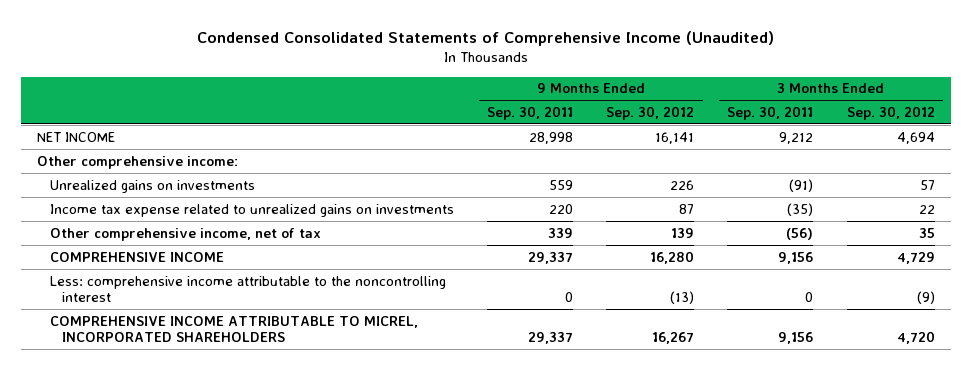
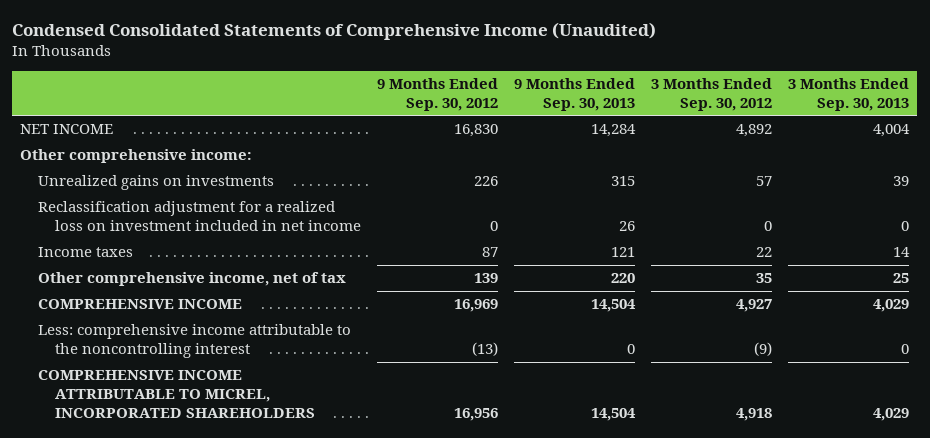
[486,105,573,120] Sep. 30, 2011 -> none
[727,105,814,120] Sep. 30, 2011 -> none
none -> [514,77,636,111] 9 Months Ended Sep. 30, 2013
none -> [788,77,910,111] 3 Months Ended Sep. 30, 2013
[655,131,695,144] 16,141 -> [454,124,499,138] 16,830
[896,131,935,144] 4,694 -> [736,124,773,138] 4,892
none -> [37,201,362,232] Reclassification adjustment for a realized loss on investment included in net income
[49,203,454,217] Income tax expense related to unrealized gains on investments -> [37,247,133,258] Income taxes
[650,250,695,264] 16,280 -> [454,299,499,313] 16,969
[896,251,935,264] 4,729 -> [736,299,773,313] 4,927
[652,332,695,345] 16,267 -> [454,408,499,422] 16,956
[896,331,935,345] 4,720 -> [736,408,773,422] 4,918

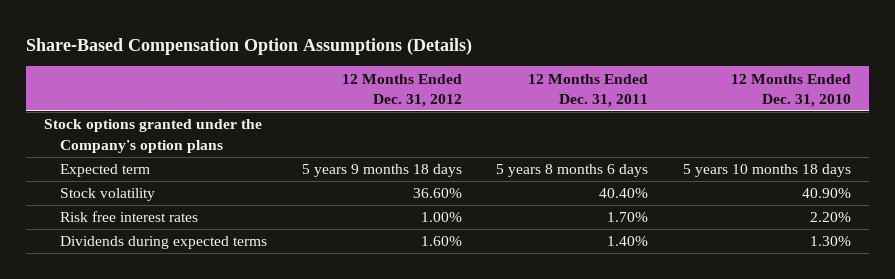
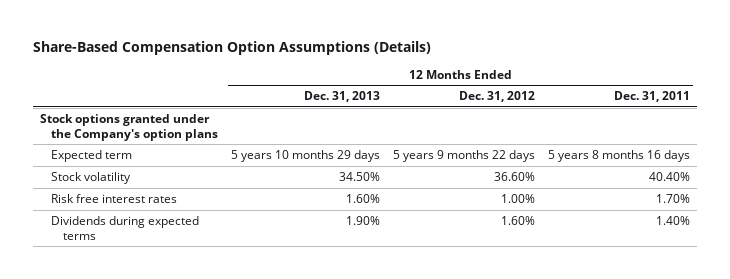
[731,73,852,107] 12 Months Ended Dec. 31, 2010 -> none
none -> [304,91,381,103] Dec. 31, 2013
[301,164,462,178] 5 years 9 months 18 days -> [393,150,536,163] 5 years 9 months 22 days
[496,164,649,178] 5 years 8 months 6 days -> [548,150,691,163] 5 years 8 months 16 days

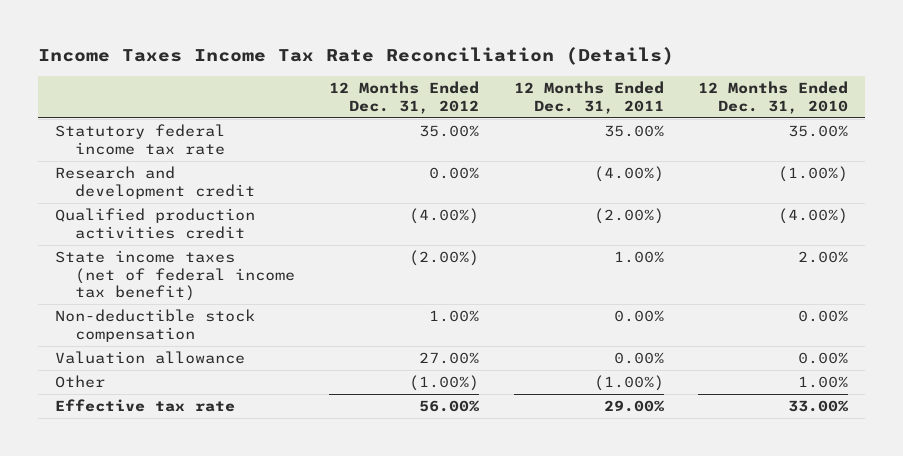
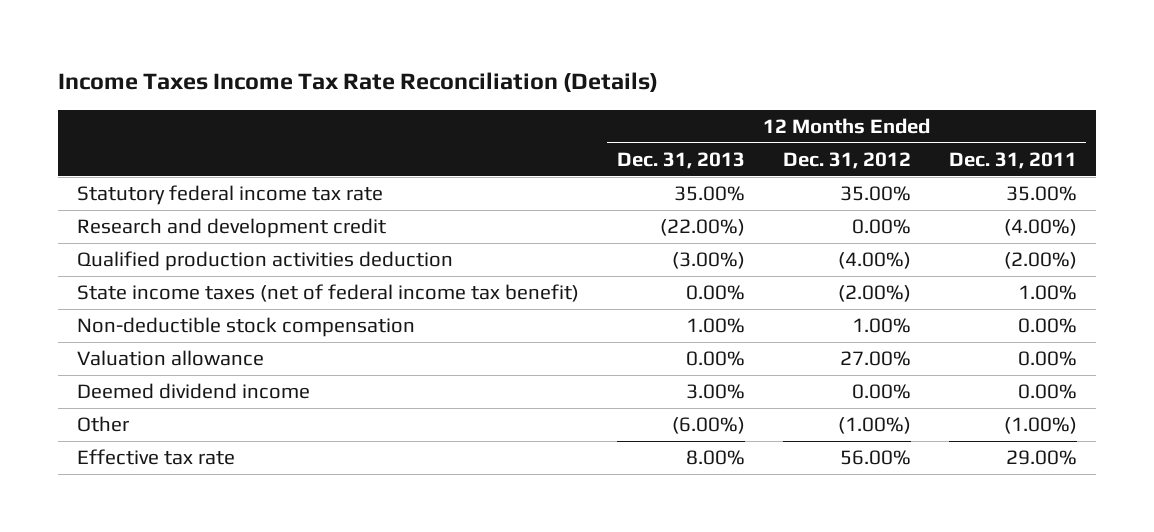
[698,81,849,114] 12 Months Ended Dec. 31, 2010 -> none
none -> [616,151,745,169] Dec. 31, 2013
[55,208,256,239] Qualified production activities credit -> [76,251,453,272] Qualified production activities deduction
none -> [76,383,310,400] Deemed dividend income

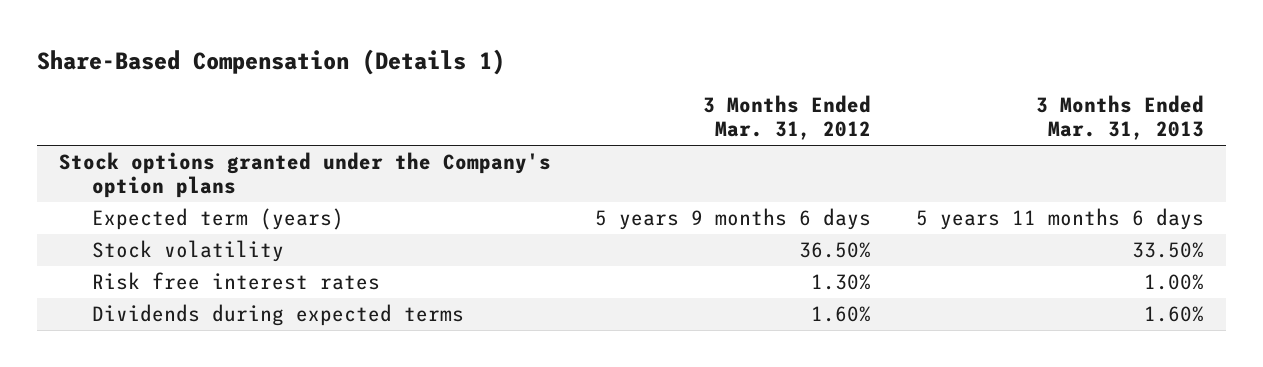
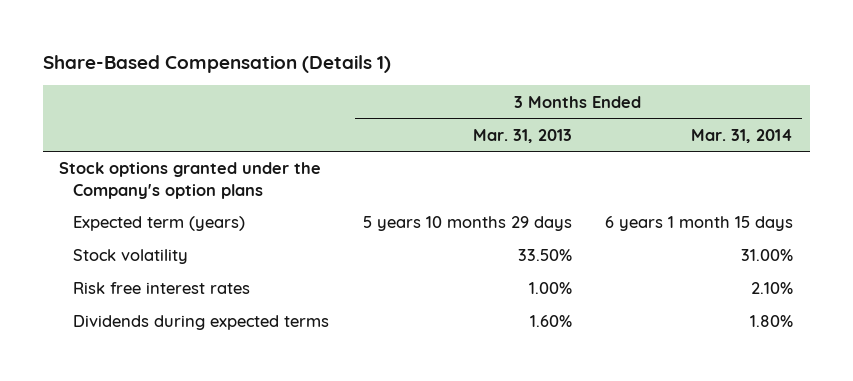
[703,95,872,141] 3 Months Ended Mar. 31, 2012 -> none
none -> [691,128,794,143] Mar. 31, 2014
[915,208,1204,231] 5 years 11 months 6 days -> [362,216,572,232] 5 years 10 months 29 days

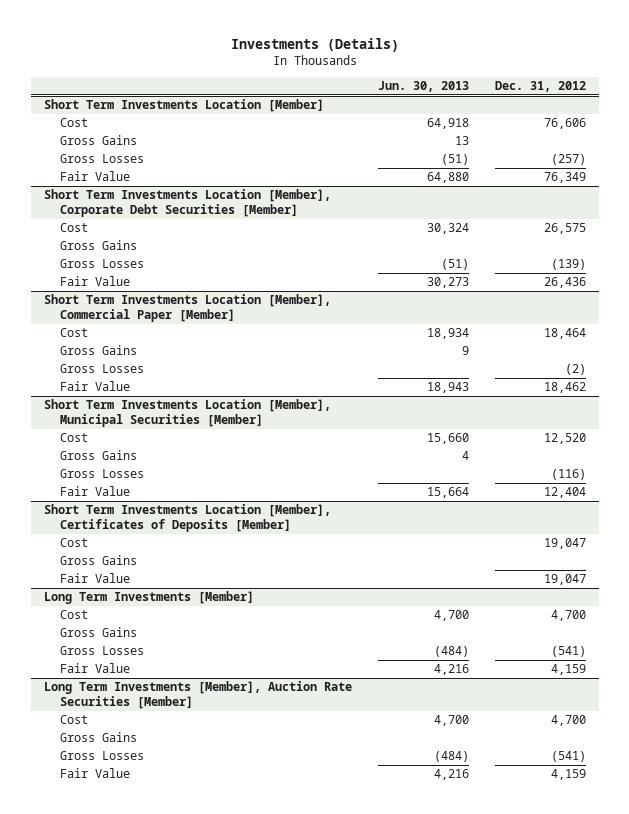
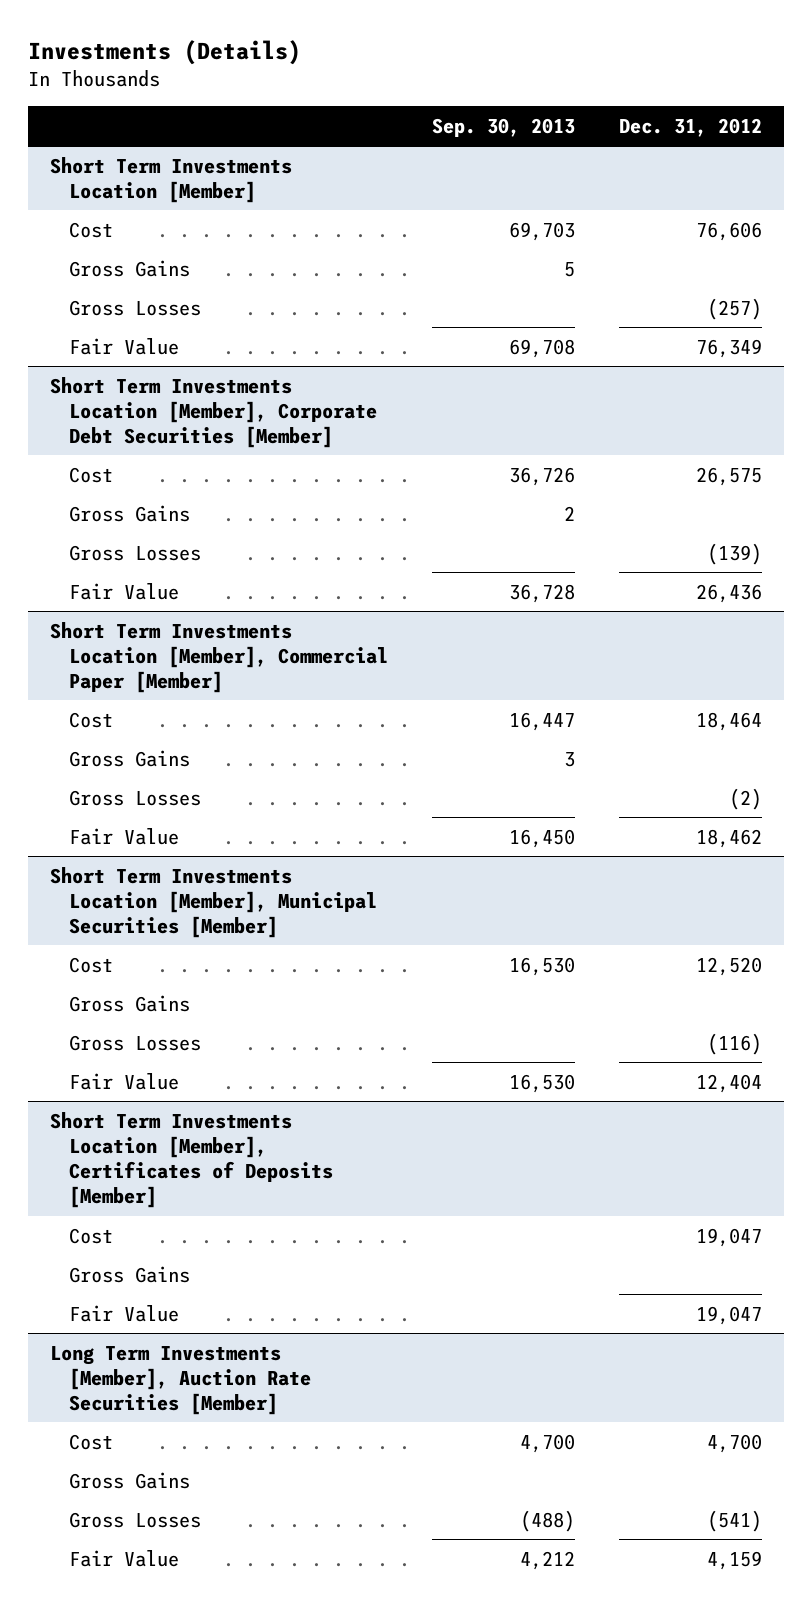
[377,80,469,92] Jun. 30, 2013 -> none
none -> [431,117,575,137] Sep. 30, 2013
[43,591,254,605] Long Term Investments [Member] -> none
[60,610,89,620] Cost -> none
[60,627,138,638] Gross Gains -> none
[60,646,145,656] Gross Losses -> none
[60,663,131,674] Fair Value -> none

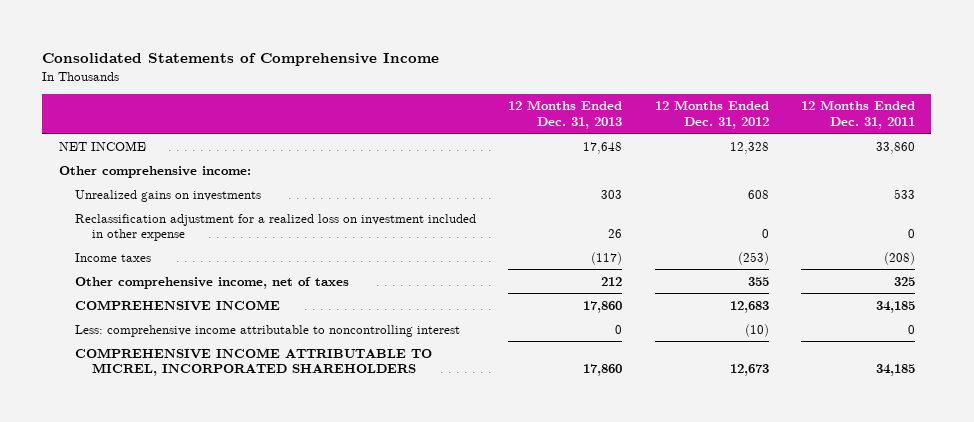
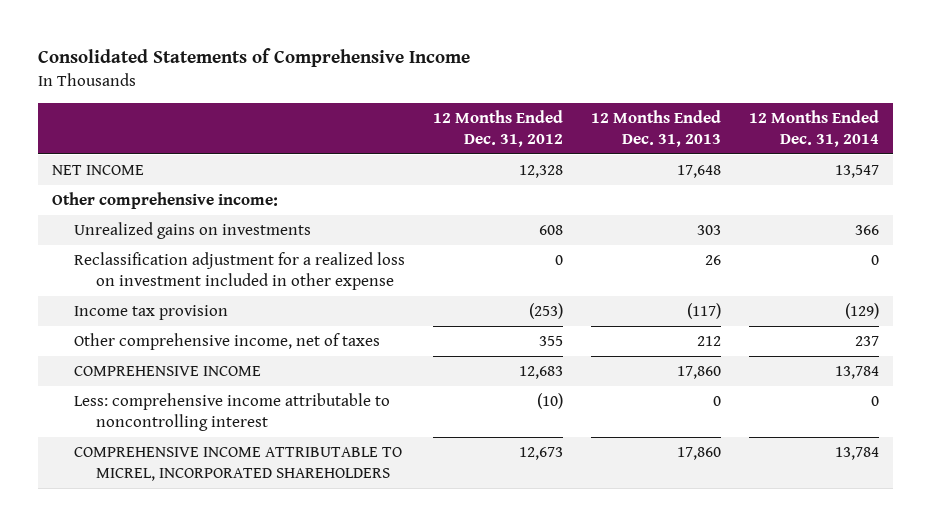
[800,100,915,129] 12 Months Ended Dec. 31, 2011 -> none
none -> [748,109,879,147] 12 Months Ended Dec. 31, 2014
[75,252,152,262] Income taxes -> [73,305,228,321] Income tax provision

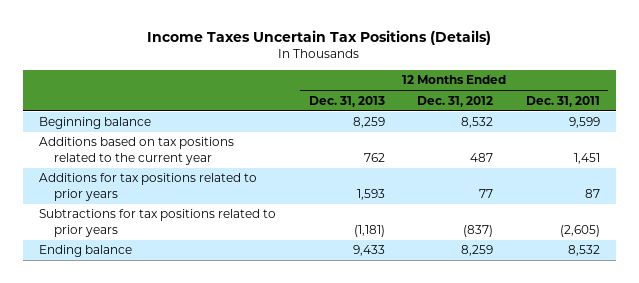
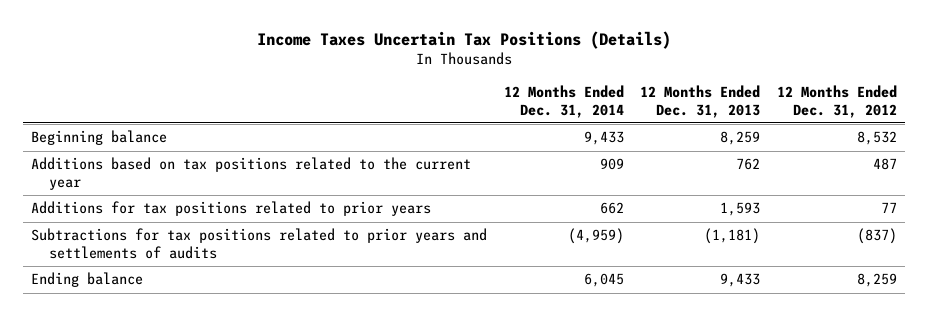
[525,95,600,107] Dec. 31, 2011 -> none
none -> [503,85,624,118] 12 Months Ended Dec. 31, 2014
[39,209,277,237] Subtractions for tax positions related to prior years -> [30,228,487,259] Subtractions for tax positions related to prior years and settlements of audits

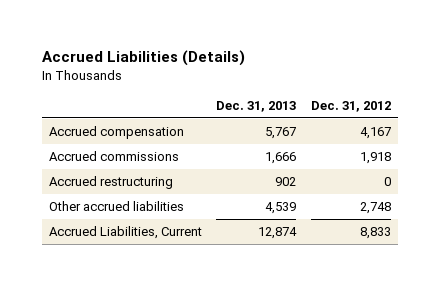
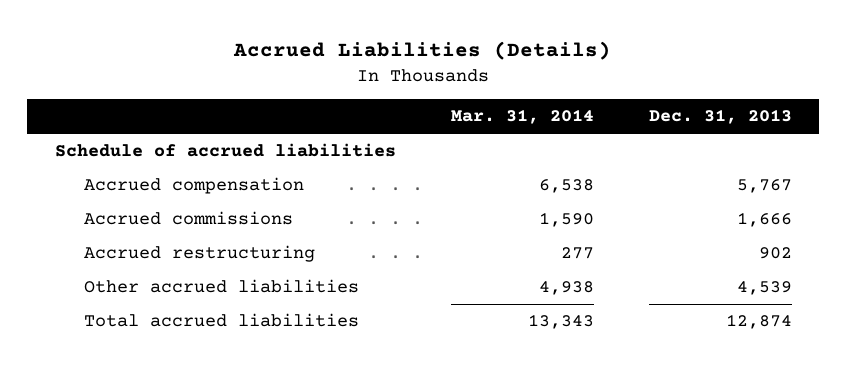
[310,100,391,112] Dec. 31, 2012 -> none
none -> [450,109,594,125] Mar. 31, 2014
none -> [54,143,396,158] Schedule of accrued liabilities
[49,225,203,239] Accrued Liabilities, Current -> [83,313,359,328] Total accrued liabilities

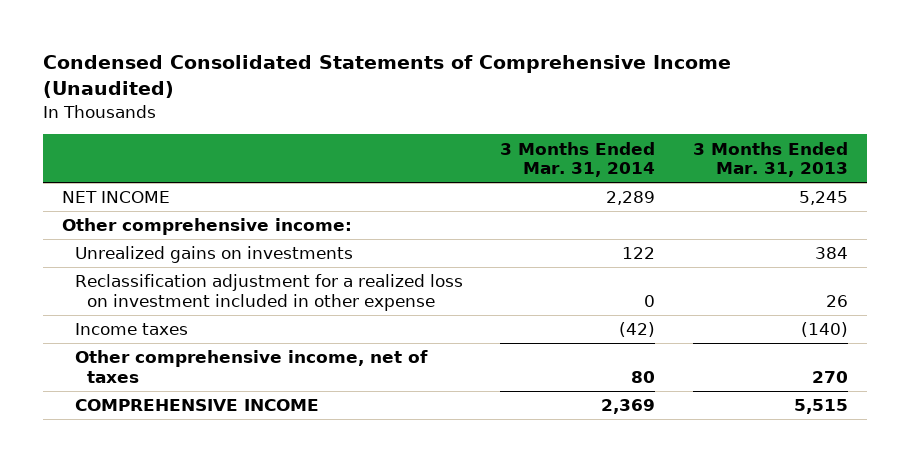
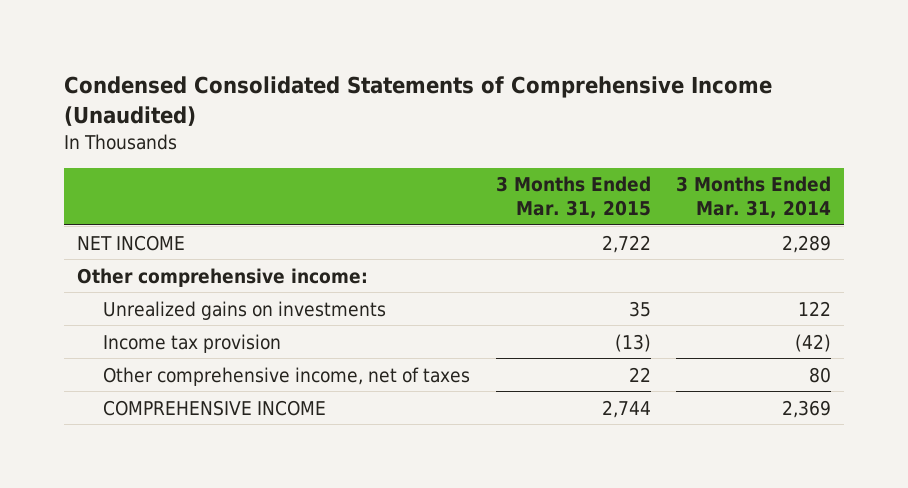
[693,141,849,178] 3 Months Ended Mar. 31, 2013 -> none
none -> [495,176,651,218] 3 Months Ended Mar. 31, 2015
[74,274,463,311] Reclassification adjustment for a realized loss on investment included in other expense -> none
[74,323,188,336] Income taxes -> [103,333,282,353] Income tax provision

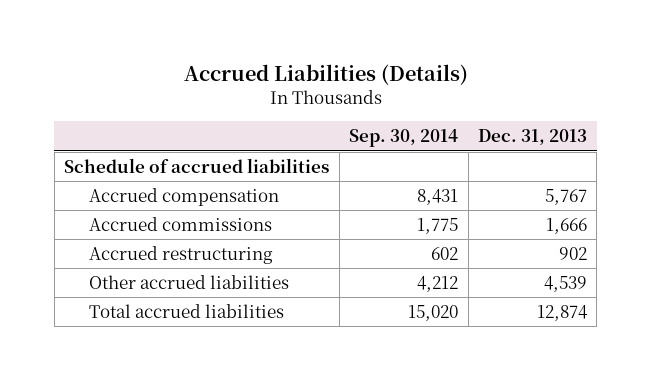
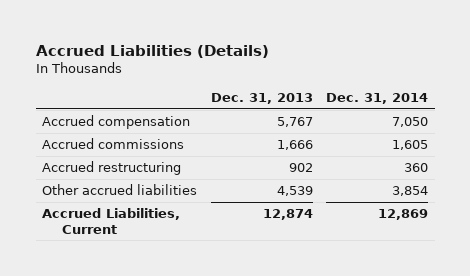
[349,129,459,148] Sep. 30, 2014 -> none
none -> [325,93,428,105] Dec. 31, 2014
[64,157,330,173] Schedule of accrued liabilities -> none
[89,303,285,318] Total accrued liabilities -> [42,208,181,234] Accrued Liabilities, Current

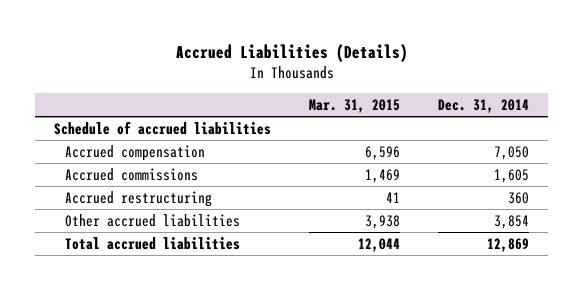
[210,93,313,105] Dec. 31, 2013 -> none
none -> [309,98,401,113] Mar. 31, 2015
none -> [54,120,272,135] Schedule of accrued liabilities
[42,208,181,234] Accrued Liabilities, Current -> [65,236,241,250] Total accrued liabilities

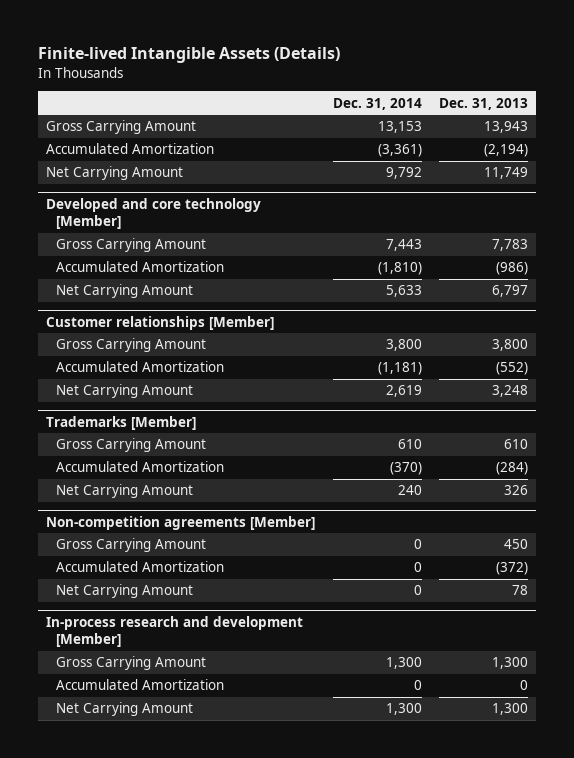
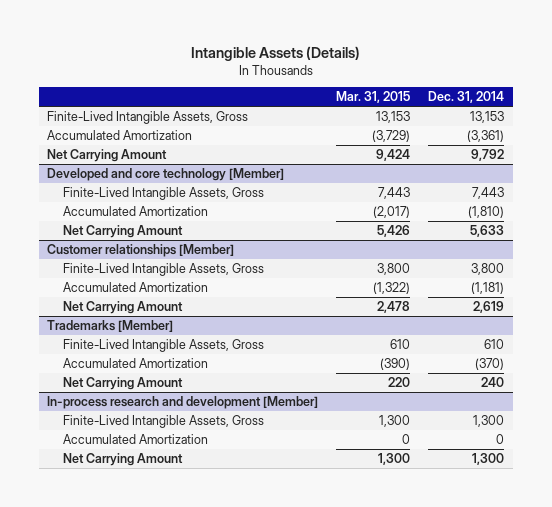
[37,47,340,64] Finite-lived Intangible Assets (Details) -> [190,45,360,61] Intangible Assets (Details)
[438,97,528,110] Dec. 31, 2013 -> none
none -> [336,91,411,104] Mar. 31, 2015
[46,120,197,135] Gross Carrying Amount -> [47,111,249,125] Finite-Lived Intangible Assets, Gross
[56,238,207,253] Gross Carrying Amount -> [62,187,264,201] Finite-Lived Intangible Assets, Gross
[56,338,207,353] Gross Carrying Amount -> [62,263,264,277] Finite-Lived Intangible Assets, Gross
[56,438,207,453] Gross Carrying Amount -> [62,339,264,353] Finite-Lived Intangible Assets, Gross
[46,515,316,530] Non-competition agreements [Member] -> none
[56,538,207,553] Gross Carrying Amount -> none
[56,561,225,573] Accumulated Amortization -> none
[56,584,194,599] Net Carrying Amount -> none
[56,656,207,671] Gross Carrying Amount -> [62,415,264,429] Finite-Lived Intangible Assets, Gross

